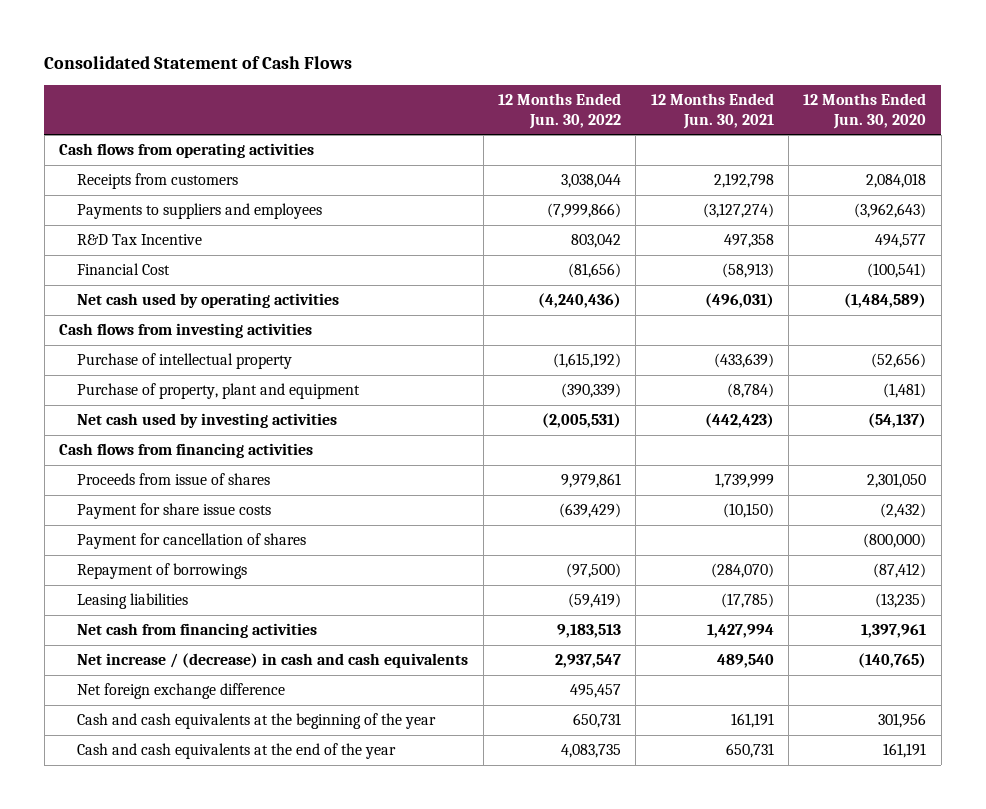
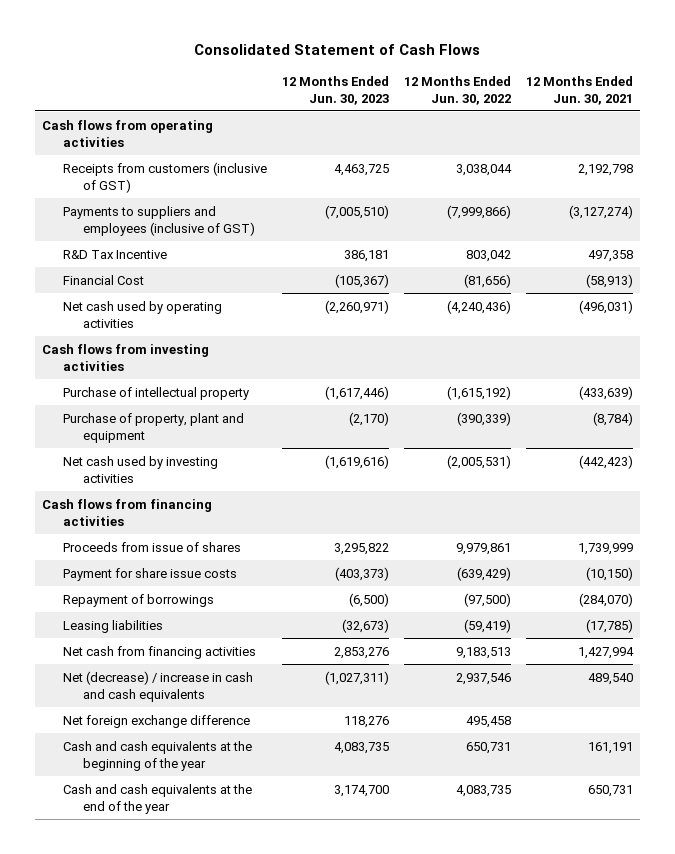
[803,92,927,129] 12 Months Ended Jun. 30, 2020 -> none
none -> [281,75,389,105] 12 Months Ended Jun. 30, 2023
[77,173,239,190] Receipts from customers -> [62,161,267,193] Receipts from customers (inclusive of GST)
[77,203,323,220] Payments to suppliers and employees -> [62,205,256,236] Payments to suppliers and employees (inclusive of GST)
[77,533,307,550] Payment for cancellation of shares -> none
[77,653,469,669] Net increase / (decrease) in cash and cash equivalents -> [62,670,253,702] Net (decrease) / increase in cash and cash equivalents
[555,654,622,669] 2,937,547 -> [455,672,511,685] 2,937,546
[570,684,622,699] 495,457 -> [465,715,511,728] 495,458

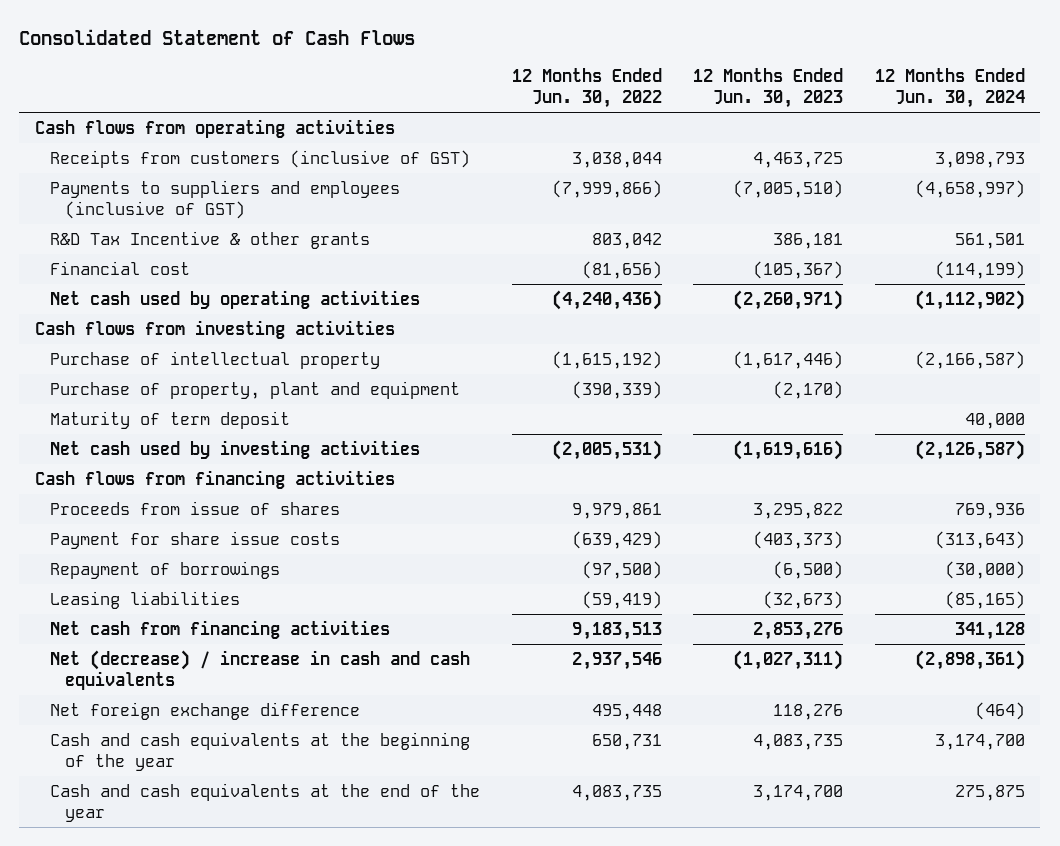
[525,75,633,105] 12 Months Ended Jun. 30, 2021 -> none
none -> [874,68,1025,109] 12 Months Ended Jun. 30, 2024
[62,249,167,259] R&D Tax Incentive -> [50,230,371,249] R&D Tax Incentive & other grants
[62,274,144,285] Financial Cost -> [50,260,191,275] Financial cost
none -> [50,410,291,429] Maturity of term deposit
[465,715,511,728] 495,458 -> [591,703,662,720] 495,448

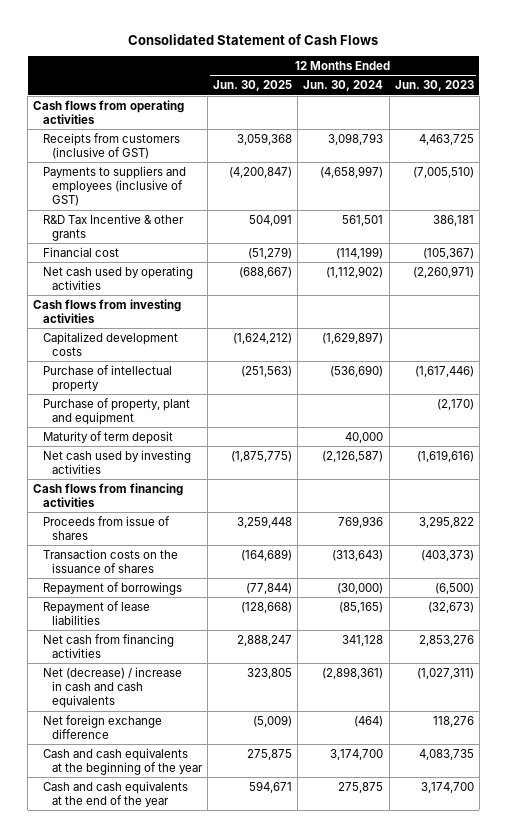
[511,68,662,109] 12 Months Ended Jun. 30, 2022 -> none
none -> [213,80,293,92] Jun. 30, 2025
none -> [42,331,178,356] Capitalized development costs
[914,350,1025,369] (2,166,587) -> [330,364,384,377] (536,690)
[50,530,341,549] Payment for share issue costs -> [42,548,178,573] Transaction costs on the issuance of shares
[50,590,241,609] Leasing liabilities -> [42,600,150,625] Repayment of lease liabilities

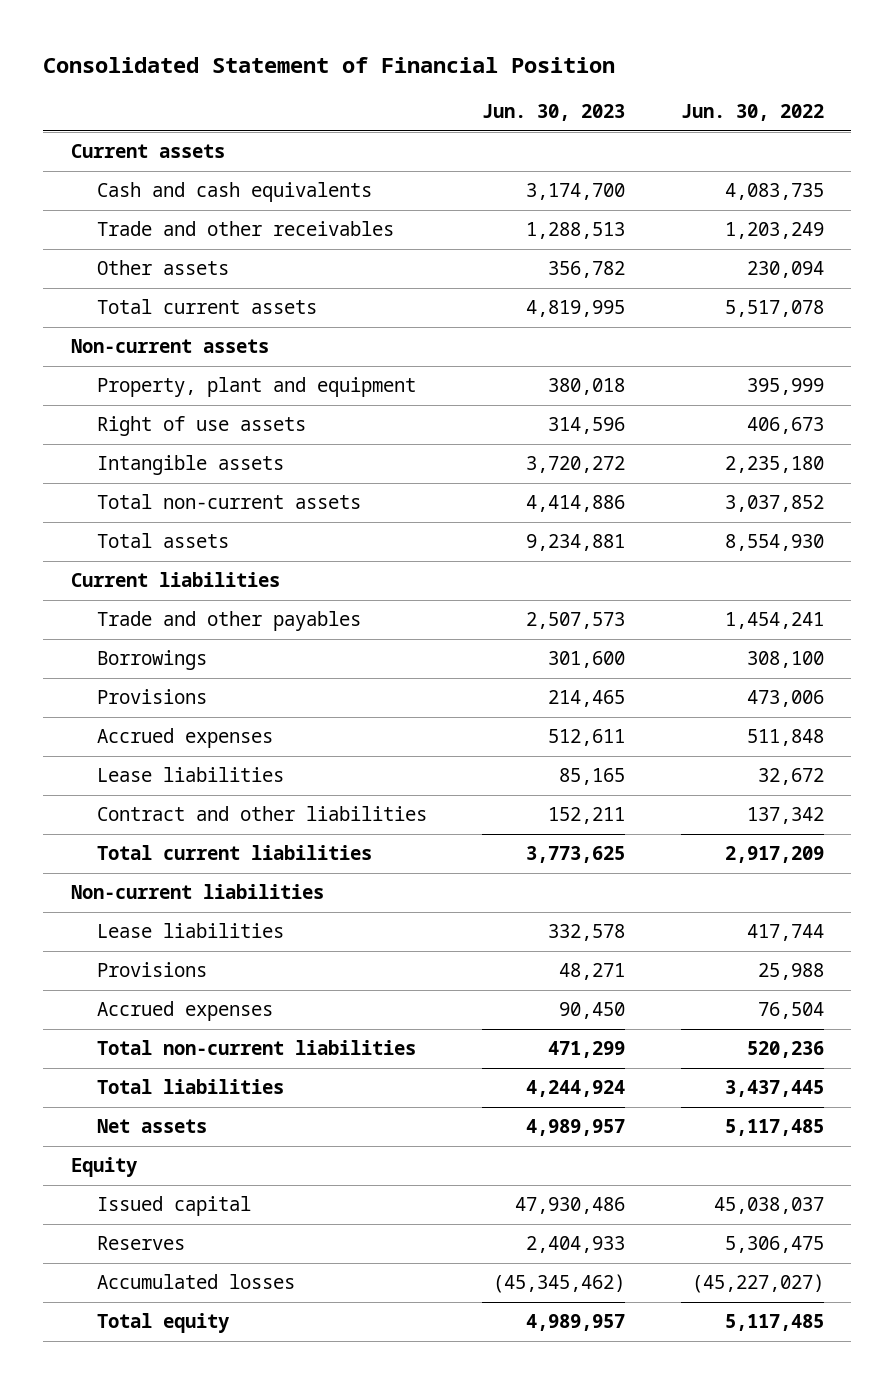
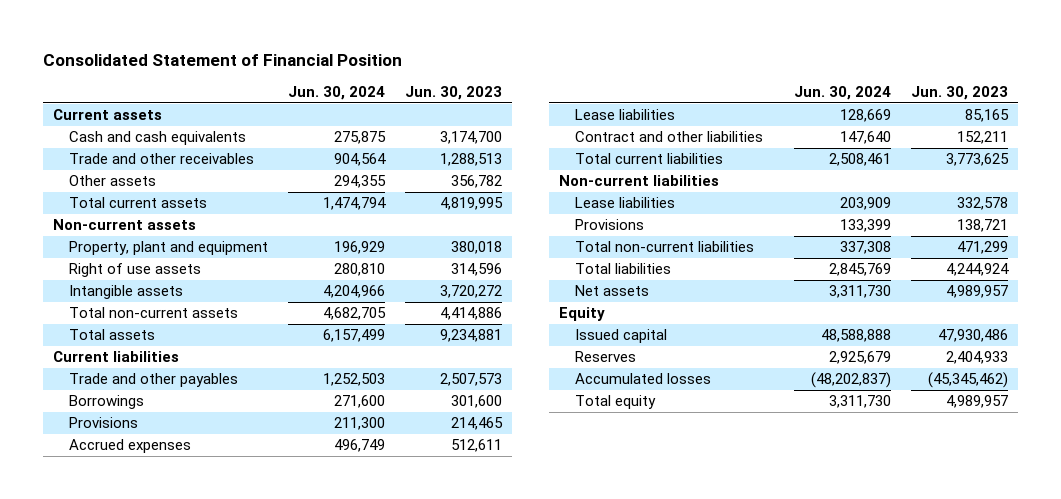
[680,104,824,122] Jun. 30, 2022 -> none
none -> [288,85,386,100] Jun. 30, 2024
[96,1001,273,1022] Accrued expenses -> none
[559,963,626,981] 48,271 -> [957,219,1009,233] 138,721

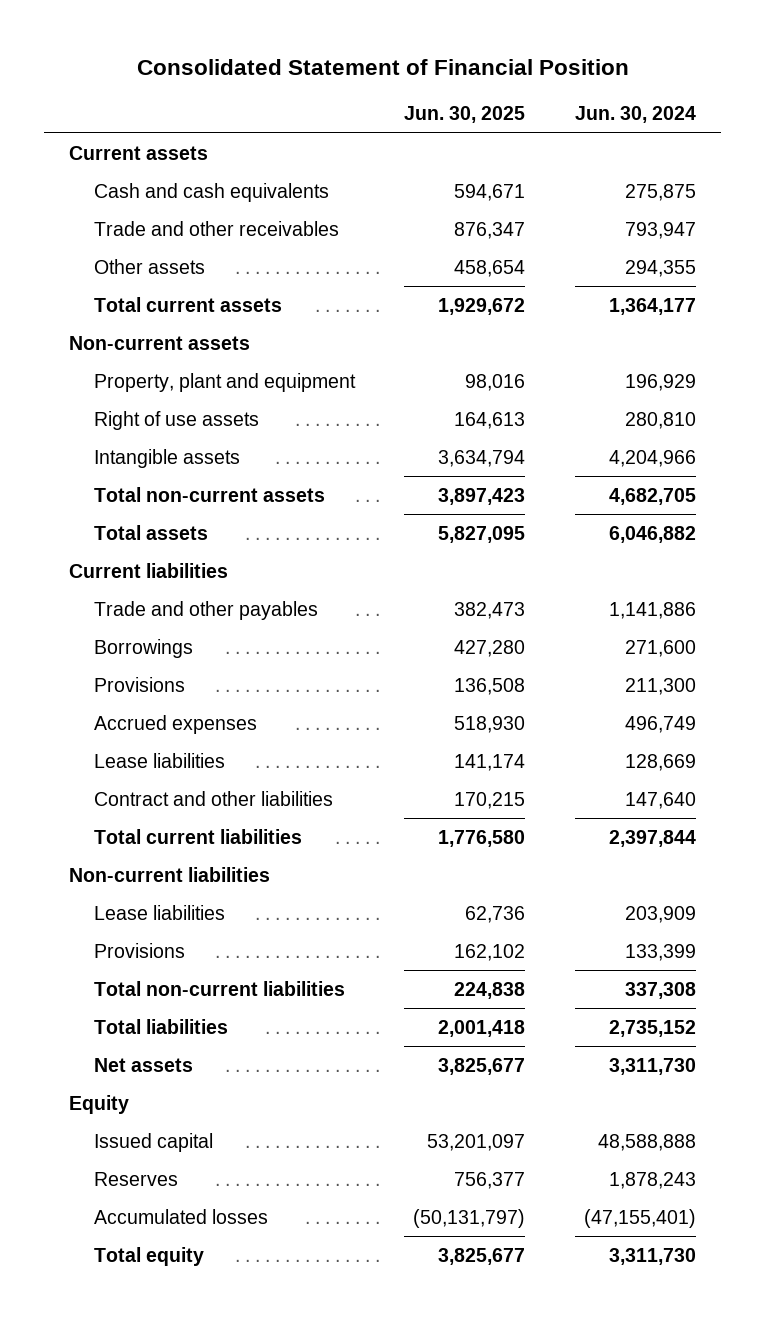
[405,85,503,100] Jun. 30, 2023 -> none
none -> [404,106,526,124] Jun. 30, 2025
[334,153,387,167] 904,564 -> [625,221,697,239] 793,947
[323,197,387,211] 1,474,794 -> [609,297,697,315] 1,364,177
[323,329,386,343] 6,157,499 -> [609,525,697,543] 6,046,882
[323,373,386,387] 1,252,503 -> [609,601,697,619] 1,141,886
[829,153,892,167] 2,508,461 -> [609,829,697,847] 2,397,844
[829,263,892,277] 2,845,769 -> [609,1019,697,1037] 2,735,152
[829,351,892,365] 2,925,679 -> [609,1171,697,1189] 1,878,243
[811,372,892,389] (48,202,837) -> [584,1208,697,1228] (47,155,401)

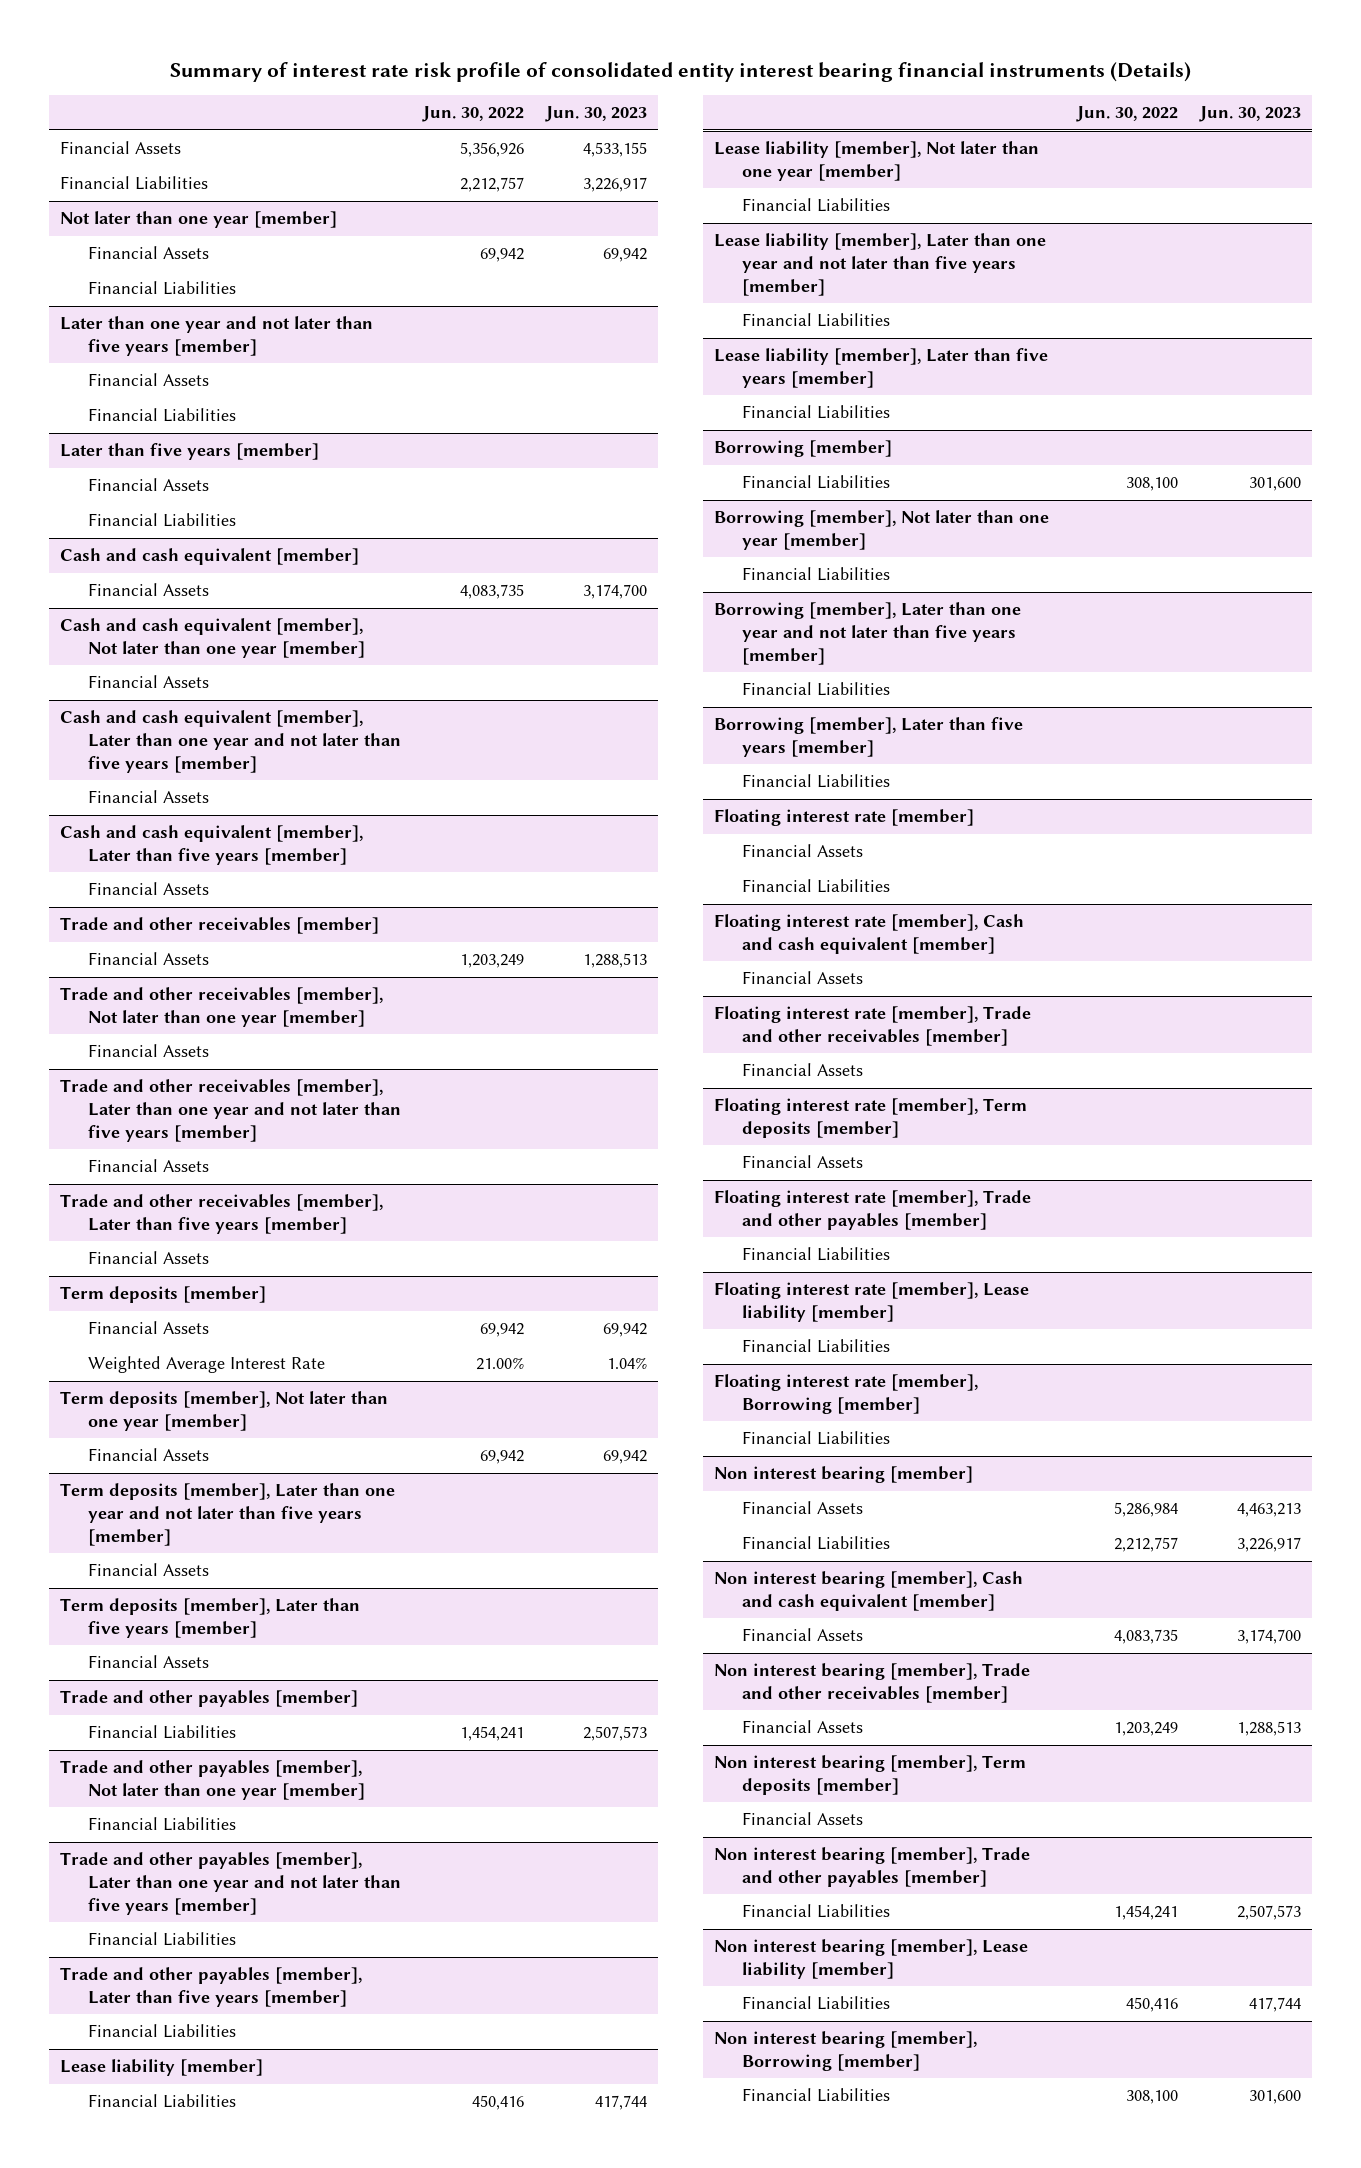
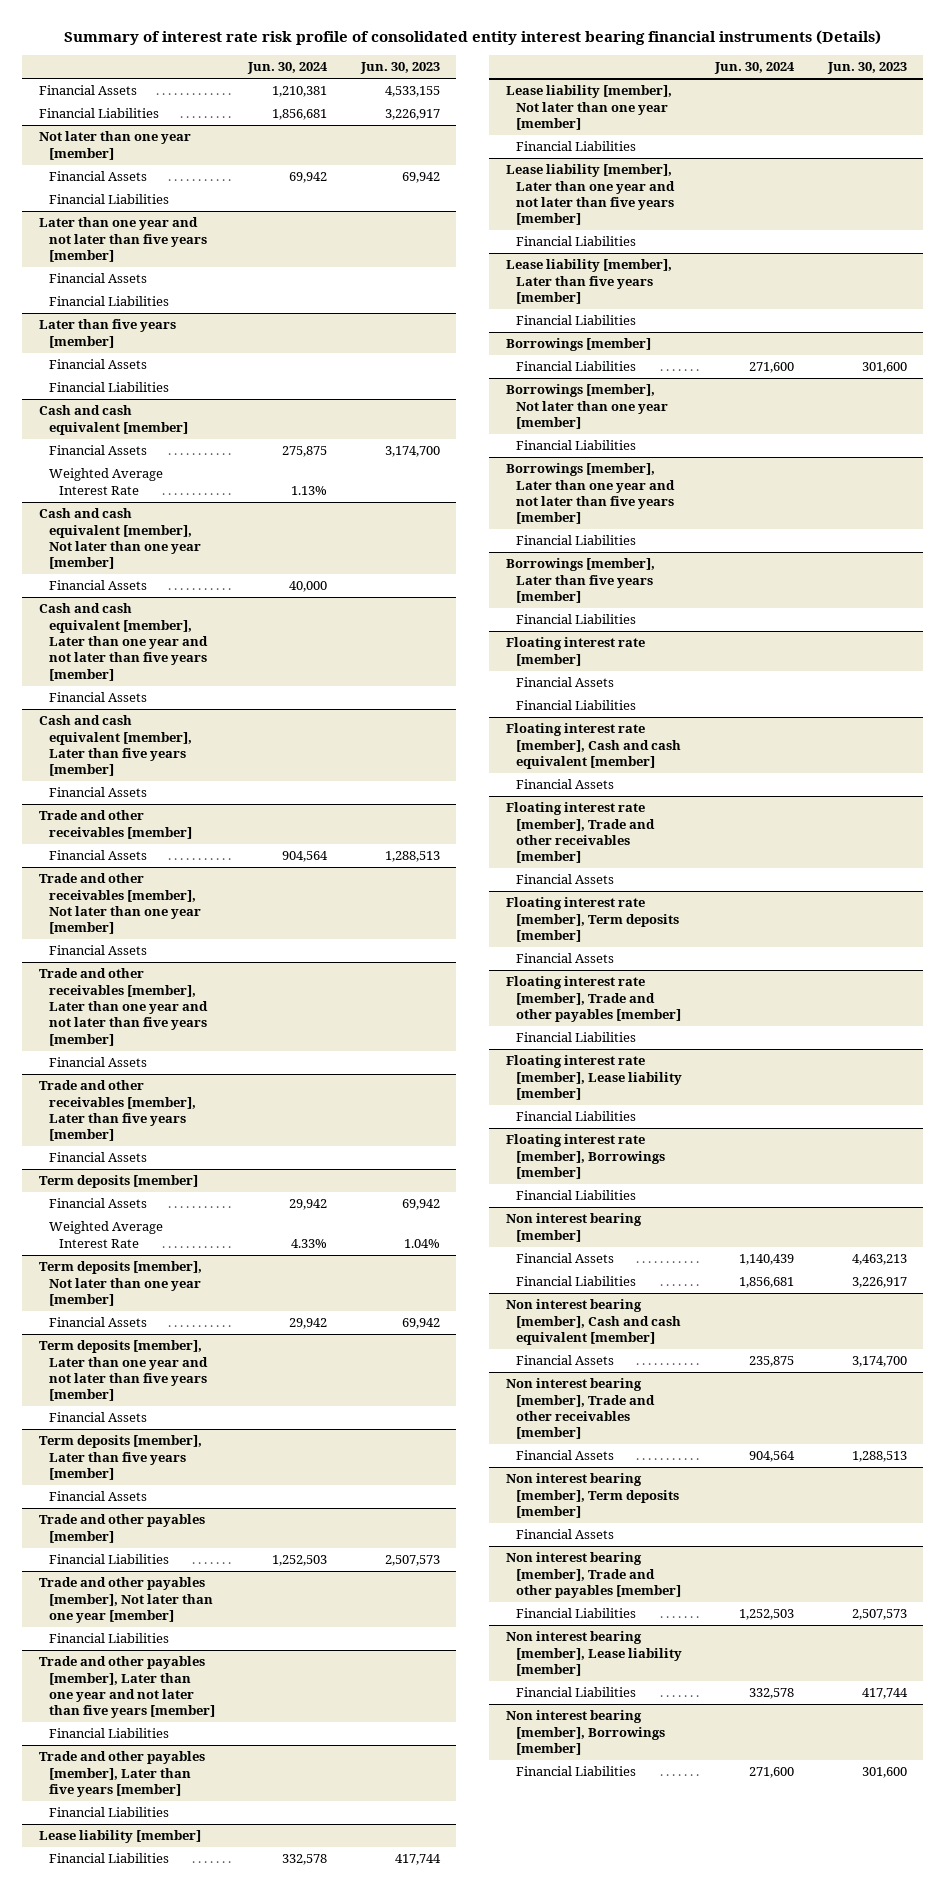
[421,106,524,123] Jun. 30, 2022 -> none
none -> [247,62,329,75] Jun. 30, 2024
none -> [48,468,163,495] Weighted Average Interest Rate
[714,440,893,458] Borrowing [member] -> [505,338,651,352] Borrowings [member]
[714,510,1050,550] Borrowing [member], Not later than one year [member] -> [505,384,668,430] Borrowings [member], Not later than one year [member]
[714,602,1022,665] Borrowing [member], Later than one year and not later than five years [member] -> [505,463,675,525] Borrowings [member], Later than one year and not later than five years [member]
[714,717,1024,757] Borrowing [member], Later than five years [member] -> [505,558,655,604] Borrowings [member], Later than five years [member]
[714,1374,979,1414] Floating interest rate [member], Borrowing [member] -> [505,1134,665,1180] Floating interest rate [member], Borrowings [member]
[714,2031,978,2071] Non interest bearing [member], Borrowing [member] -> [505,1710,665,1756] Non interest bearing [member], Borrowings [member]

